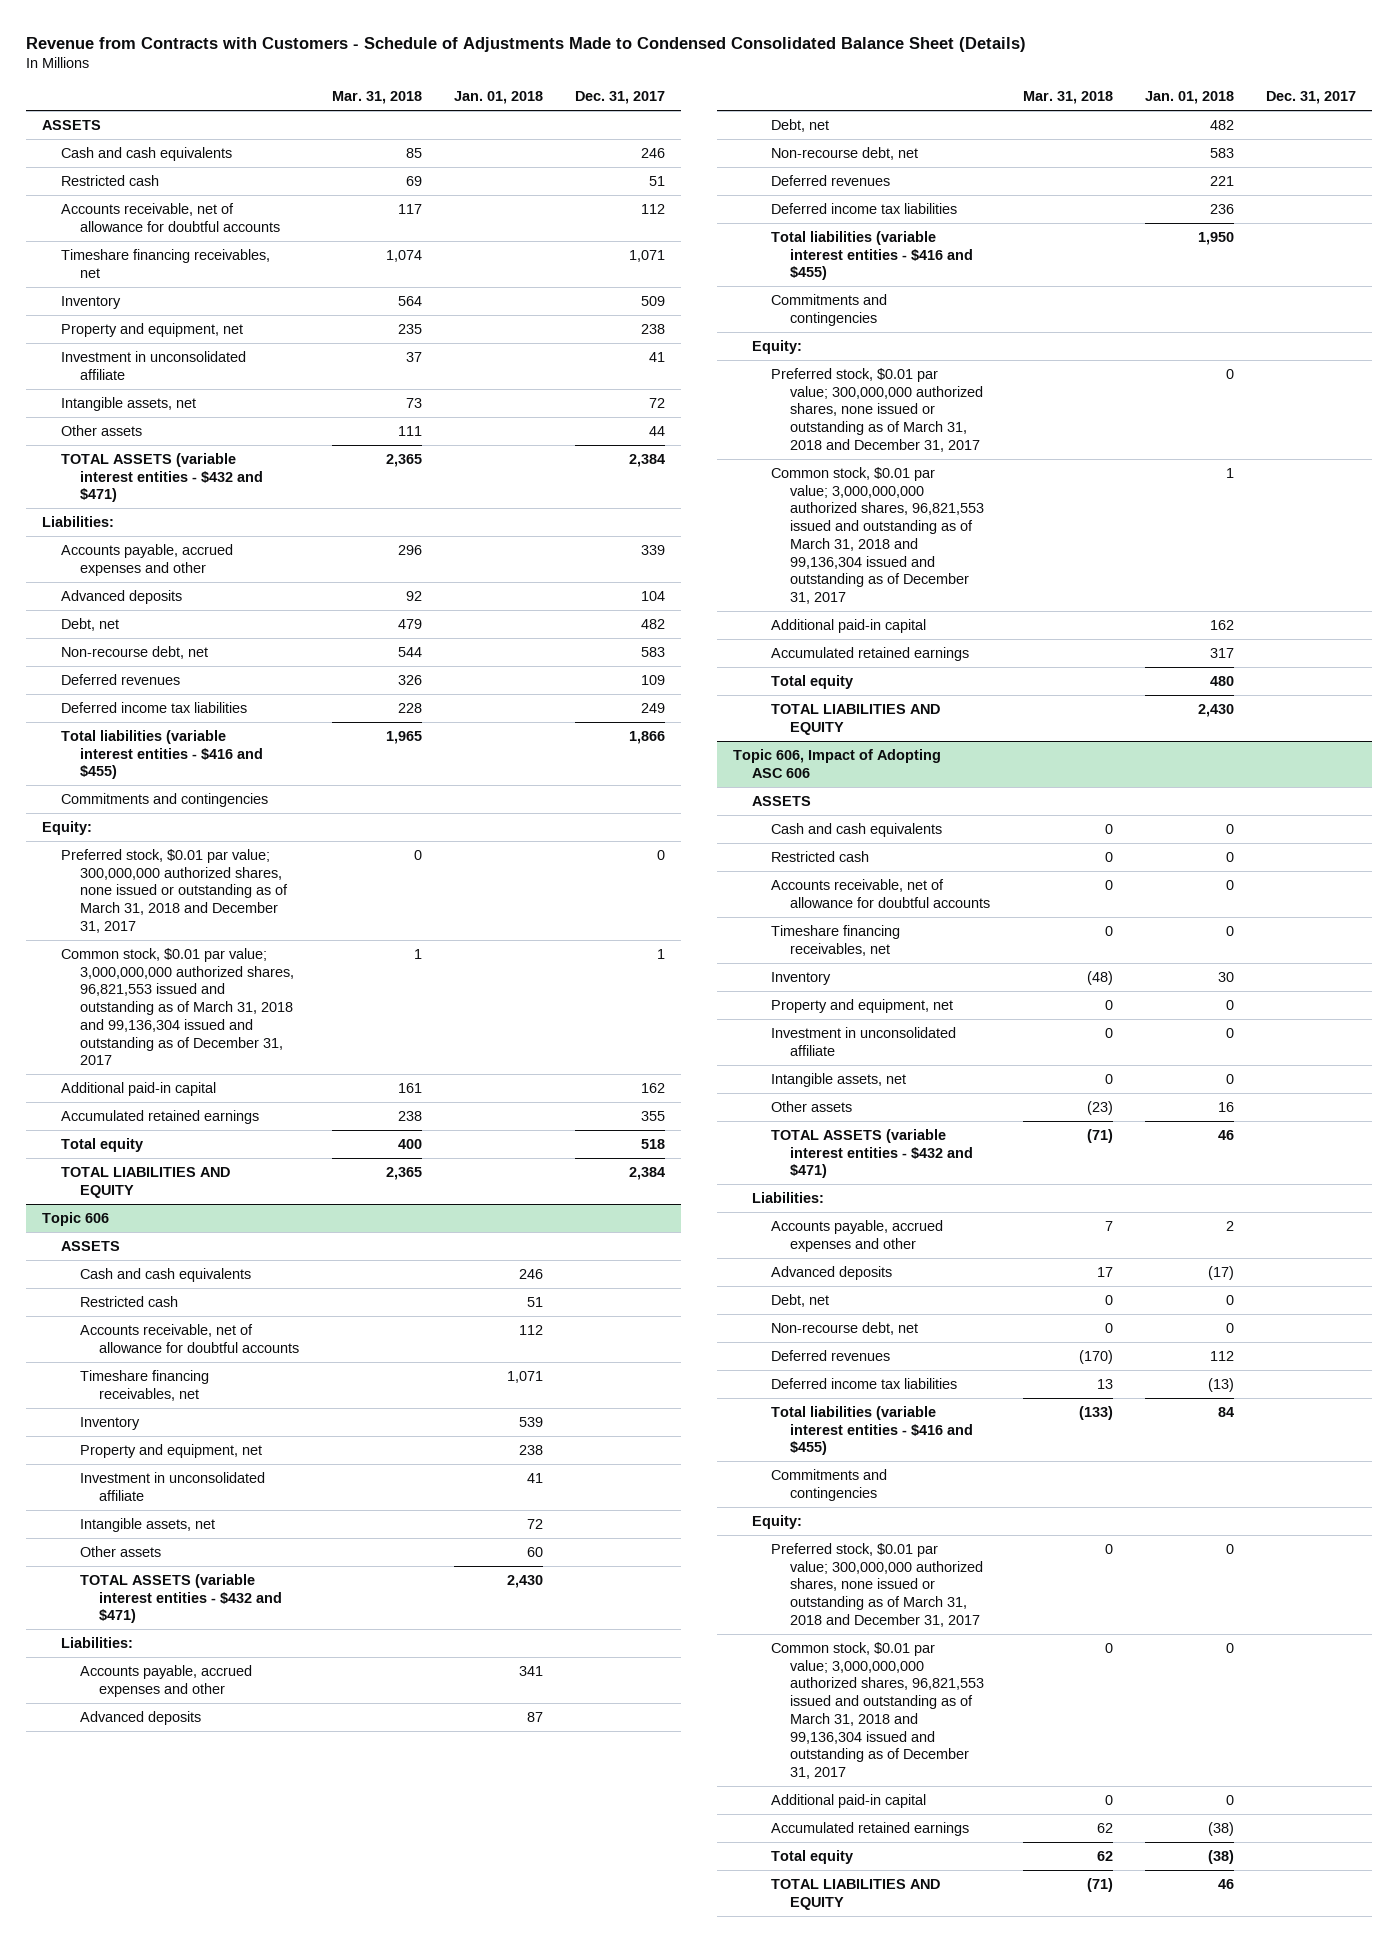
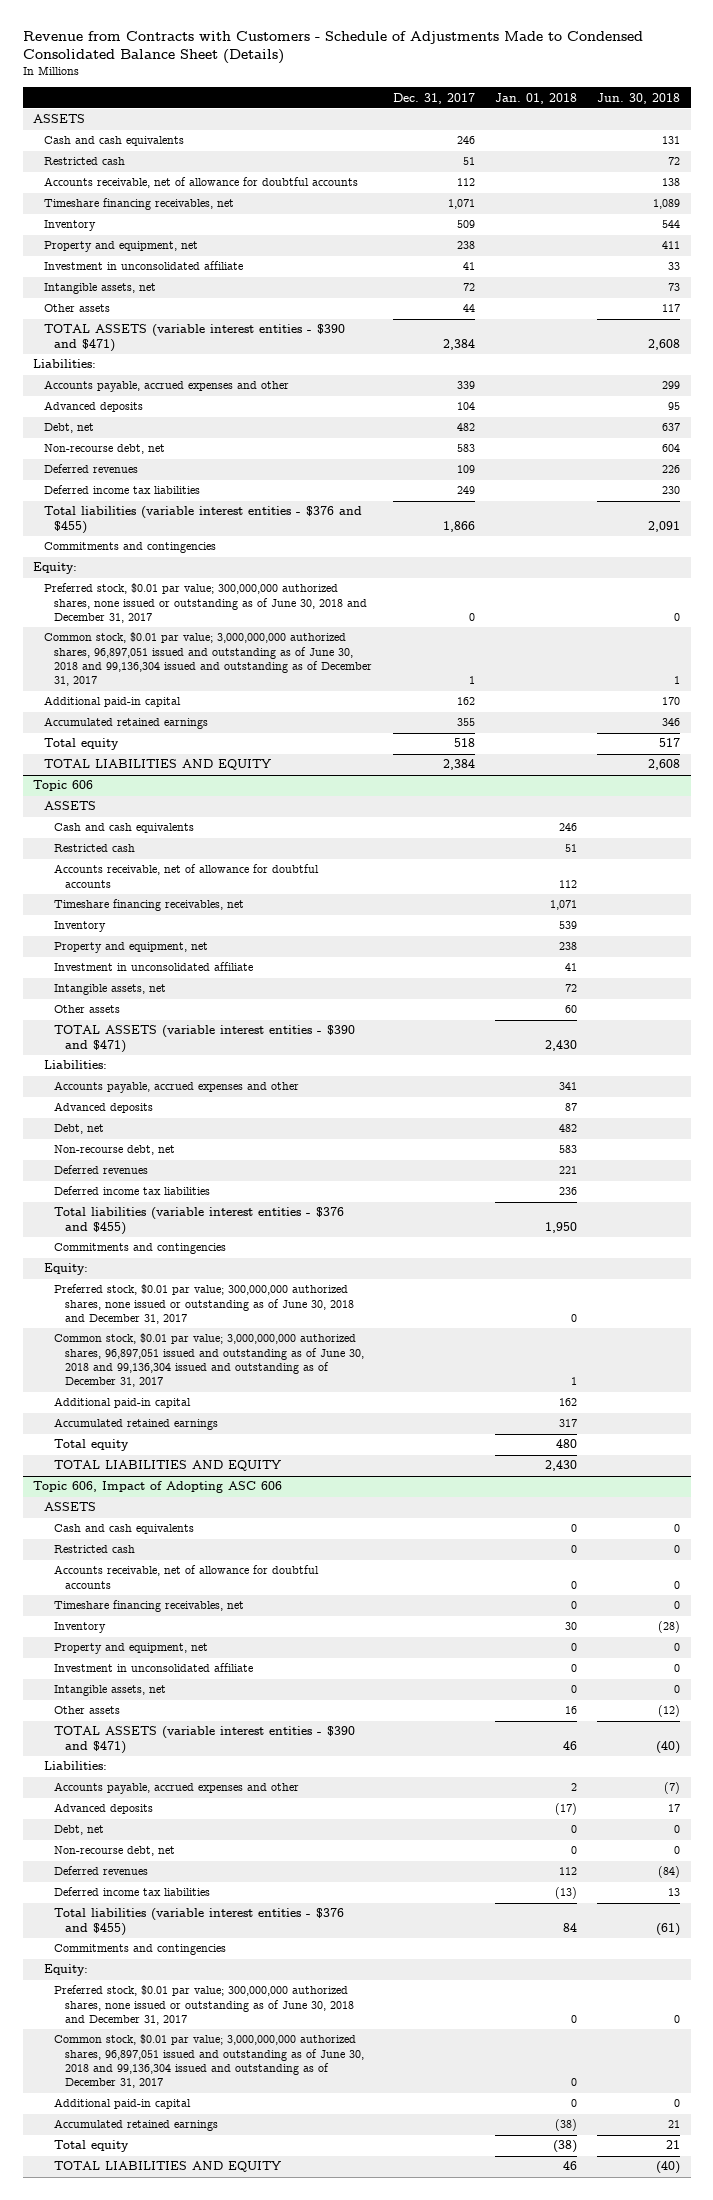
[331,91,422,105] Mar. 31, 2018 -> none
none -> [597,92,681,104] Jun. 30, 2018
[61,452,264,503] TOTAL ASSETS (variable interest entities - $432 and $471) -> [43,324,345,352] TOTAL ASSETS (variable interest entities - $390 and $471)
[61,729,264,780] Total liabilities (variable interest entities - $416 and $455) -> [43,506,362,534] Total liabilities (variable interest entities - $376 and $455)
[61,848,289,933] Preferred stock, $0.01 par value; 300,000,000 authorized shares, none issued or outstanding as of March 31, 2018 and December 31, 2017 -> [43,583,368,624] Preferred stock, $0.01 par value; 300,000,000 authorized shares, none issued or outstanding as of June 30, 2018 and December 31, 2017
[61,947,295,1066] Common stock, $0.01 par value; 3,000,000,000 authorized shares, 96,821,553 issued and outstanding as of March 31, 2018 and 99,136,304 issued and outstanding as of December 31, 2017 -> [43,632,373,687] Common stock, $0.01 par value; 3,000,000,000 authorized shares, 96,897,051 issued and outstanding as of June 30, 2018 and 99,136,304 issued and outstanding as of December 31, 2017
[80,1573,283,1624] TOTAL ASSETS (variable interest entities - $432 and $471) -> [54,1025,356,1053] TOTAL ASSETS (variable interest entities - $390 and $471)
[771,230,974,281] Total liabilities (variable interest entities - $416 and $455) -> [54,1207,345,1235] Total liabilities (variable interest entities - $376 and $455)
[771,367,984,452] Preferred stock, $0.01 par value; 300,000,000 authorized shares, none issued or outstanding as of March 31, 2018 and December 31, 2017 -> [54,1284,354,1325] Preferred stock, $0.01 par value; 300,000,000 authorized shares, none issued or outstanding as of June 30, 2018 and December 31, 2017
[771,466,985,605] Common stock, $0.01 par value; 3,000,000,000 authorized shares, 96,821,553 issued and outstanding as of March 31, 2018 and 99,136,304 issued and outstanding as of December 31, 2017 -> [54,1333,364,1388] Common stock, $0.01 par value; 3,000,000,000 authorized shares, 96,897,051 issued and outstanding as of June 30, 2018 and 99,136,304 issued and outstanding as of December 31, 2017
[771,1128,974,1179] TOTAL ASSETS (variable interest entities - $432 and $471) -> [54,1726,356,1754] TOTAL ASSETS (variable interest entities - $390 and $471)
[771,1405,974,1456] Total liabilities (variable interest entities - $416 and $455) -> [54,1908,345,1936] Total liabilities (variable interest entities - $376 and $455)
[771,1542,984,1627] Preferred stock, $0.01 par value; 300,000,000 authorized shares, none issued or outstanding as of March 31, 2018 and December 31, 2017 -> [54,1985,354,2026] Preferred stock, $0.01 par value; 300,000,000 authorized shares, none issued or outstanding as of June 30, 2018 and December 31, 2017
[771,1641,985,1780] Common stock, $0.01 par value; 3,000,000,000 authorized shares, 96,821,553 issued and outstanding as of March 31, 2018 and 99,136,304 issued and outstanding as of December 31, 2017 -> [54,2034,364,2089] Common stock, $0.01 par value; 3,000,000,000 authorized shares, 96,897,051 issued and outstanding as of June 30, 2018 and 99,136,304 issued and outstanding as of December 31, 2017

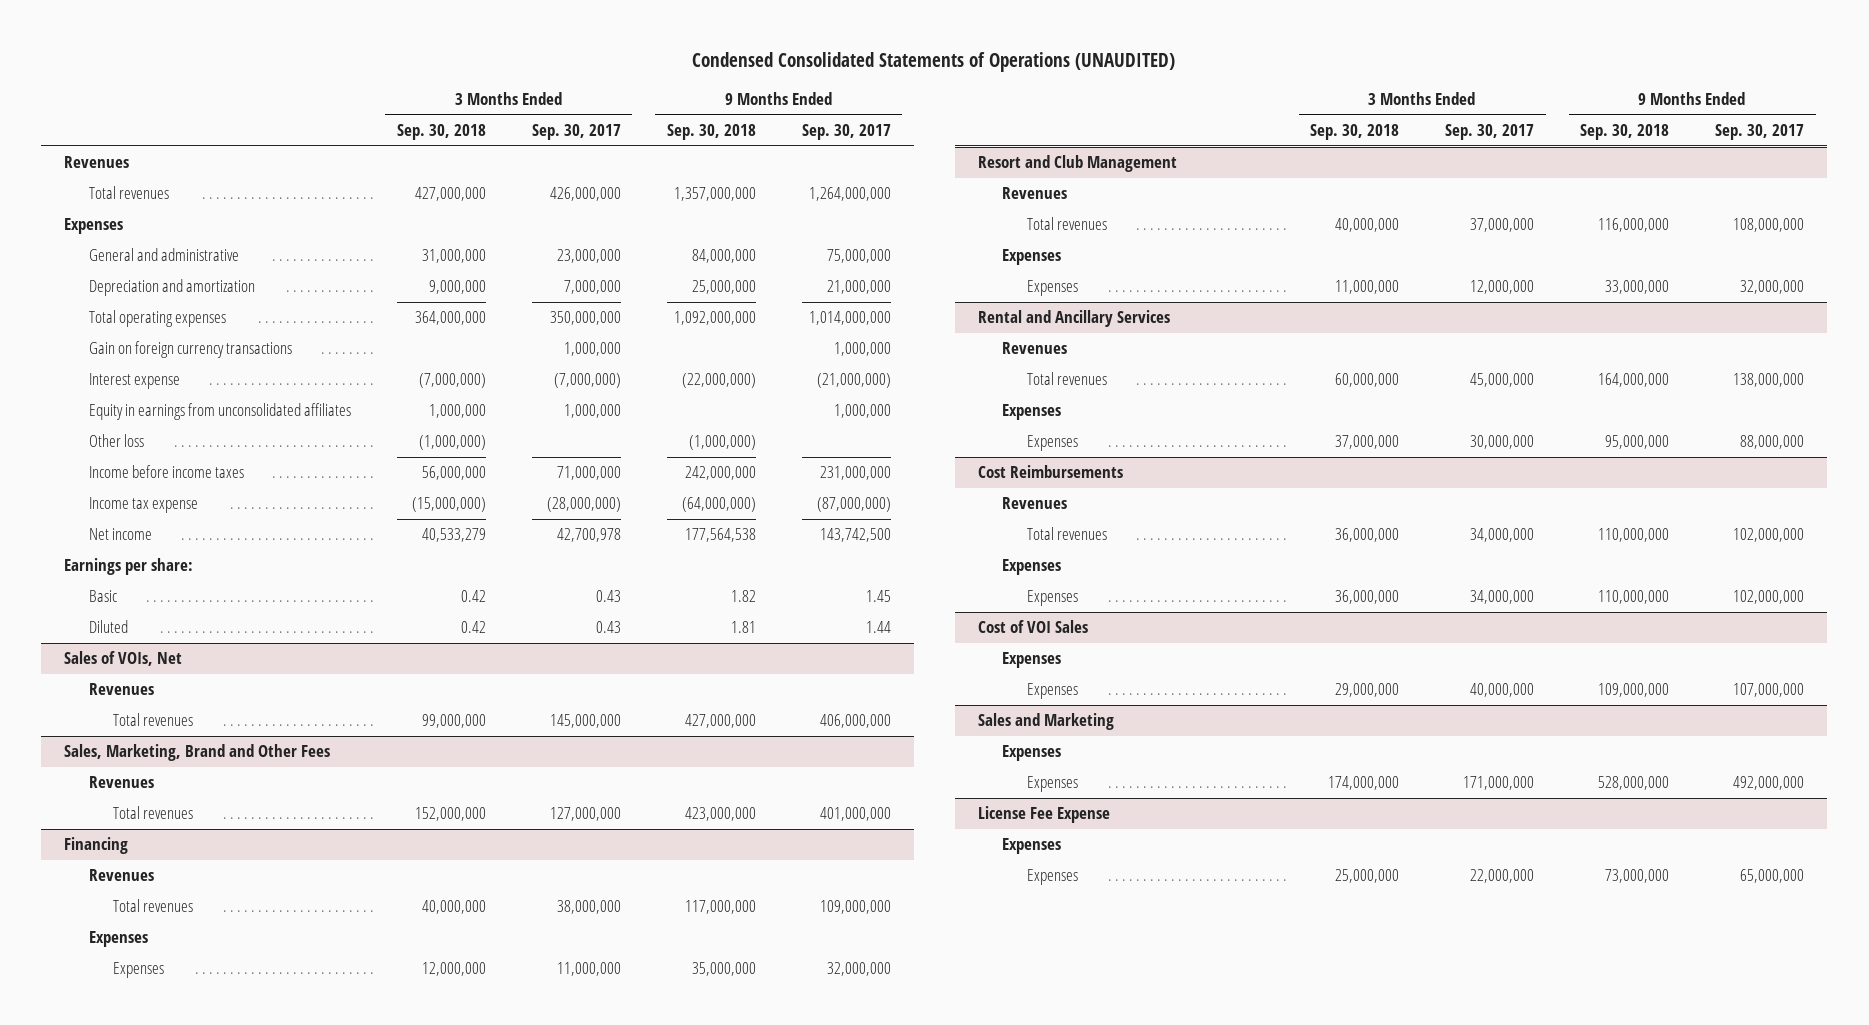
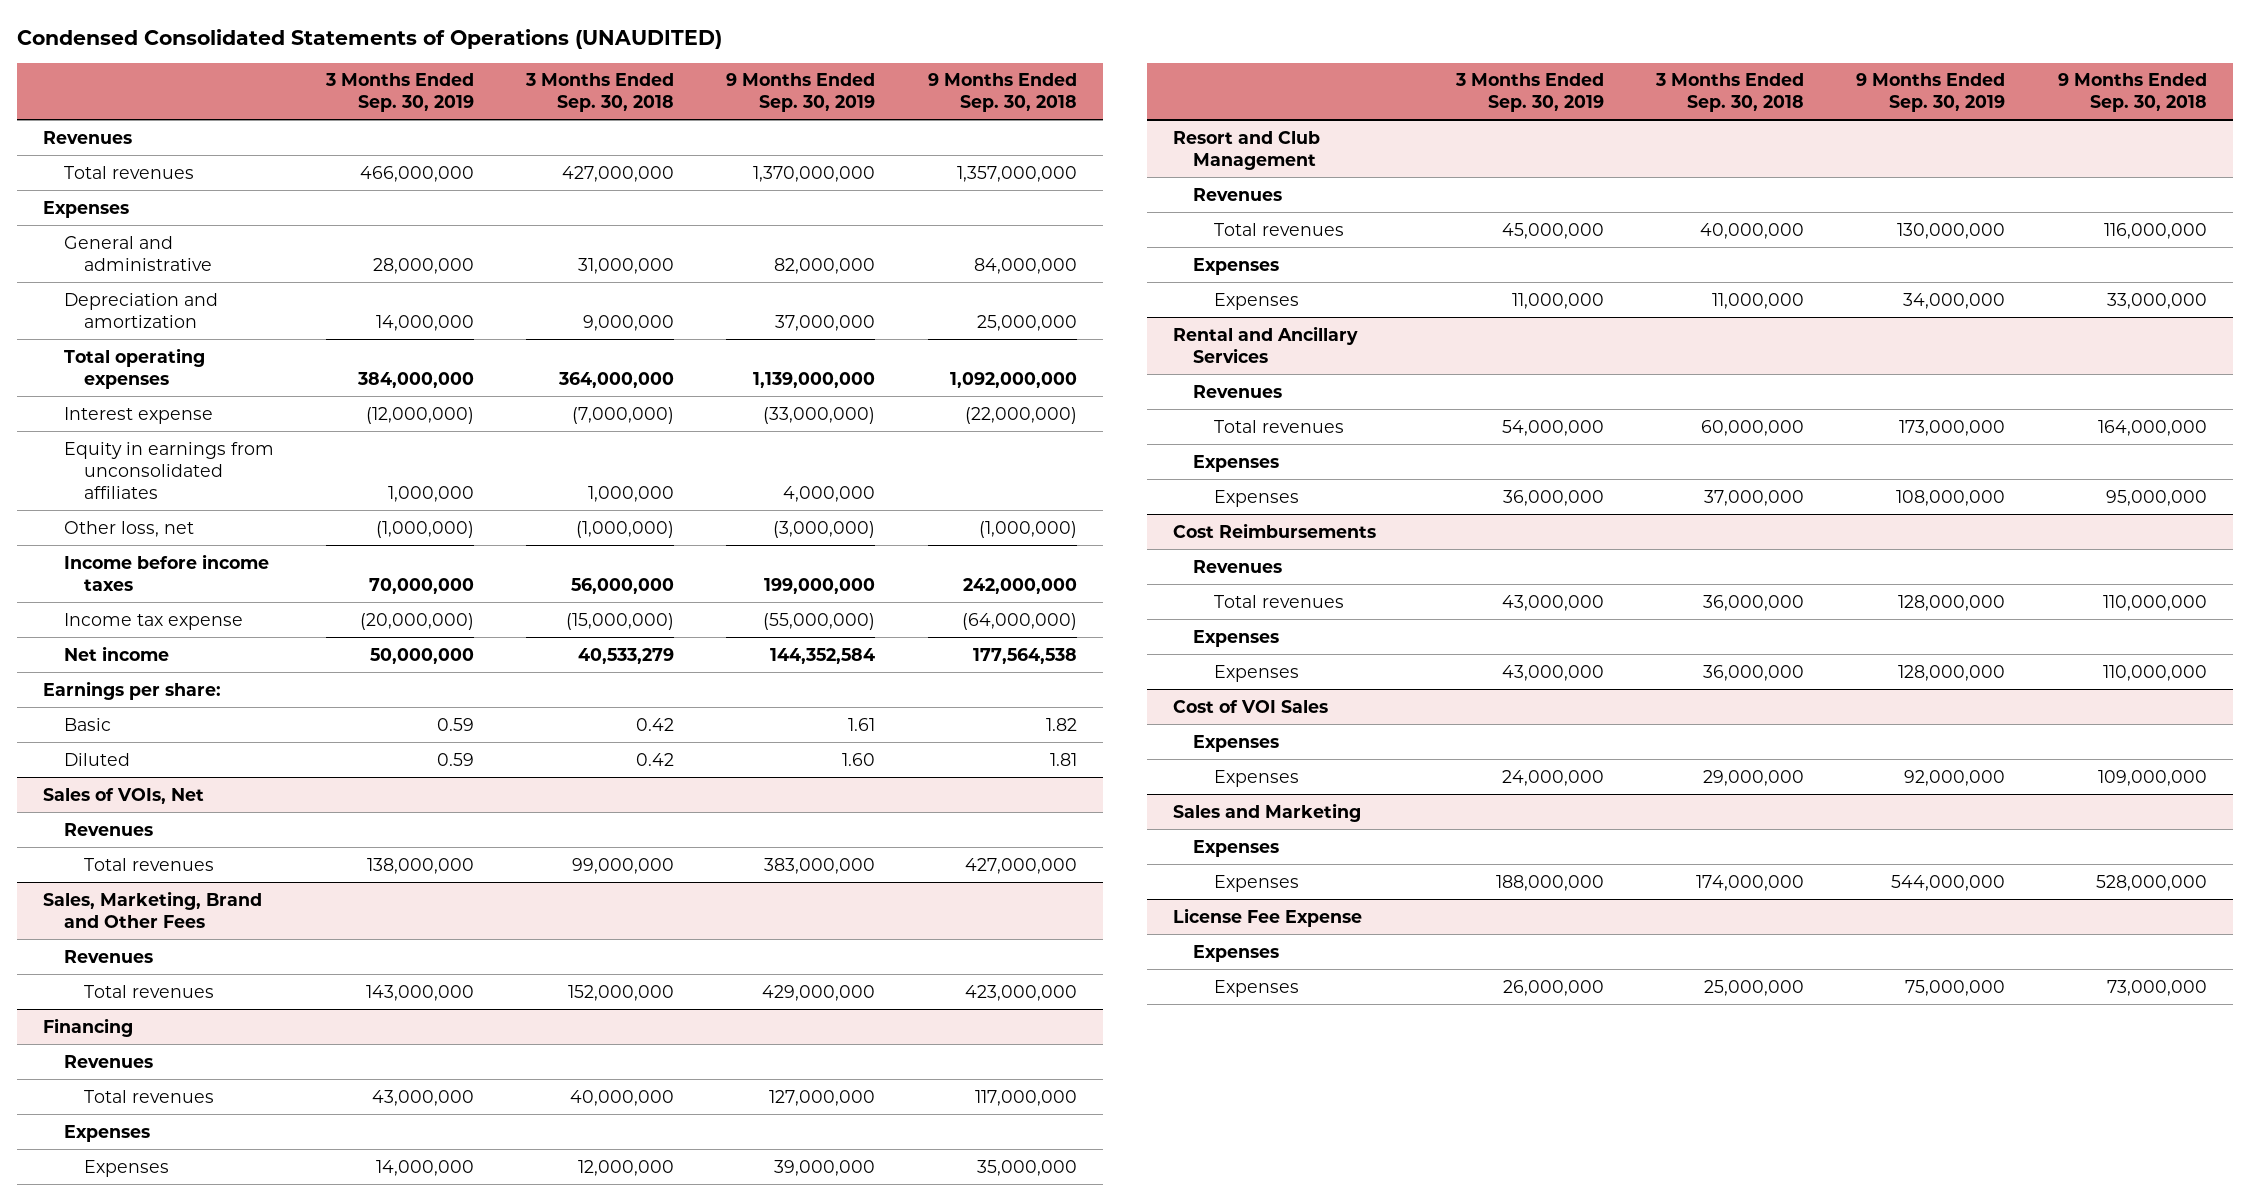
[531,123,621,140] Sep. 30, 2017 -> none
[801,123,891,140] Sep. 30, 2017 -> none
none -> [324,73,474,113] 3 Months Ended Sep. 30, 2019
none -> [726,73,876,113] 9 Months Ended Sep. 30, 2019
[88,341,292,359] Gain on foreign currency transactions -> none
[88,434,144,448] Other loss -> [63,520,194,537] Other loss, net

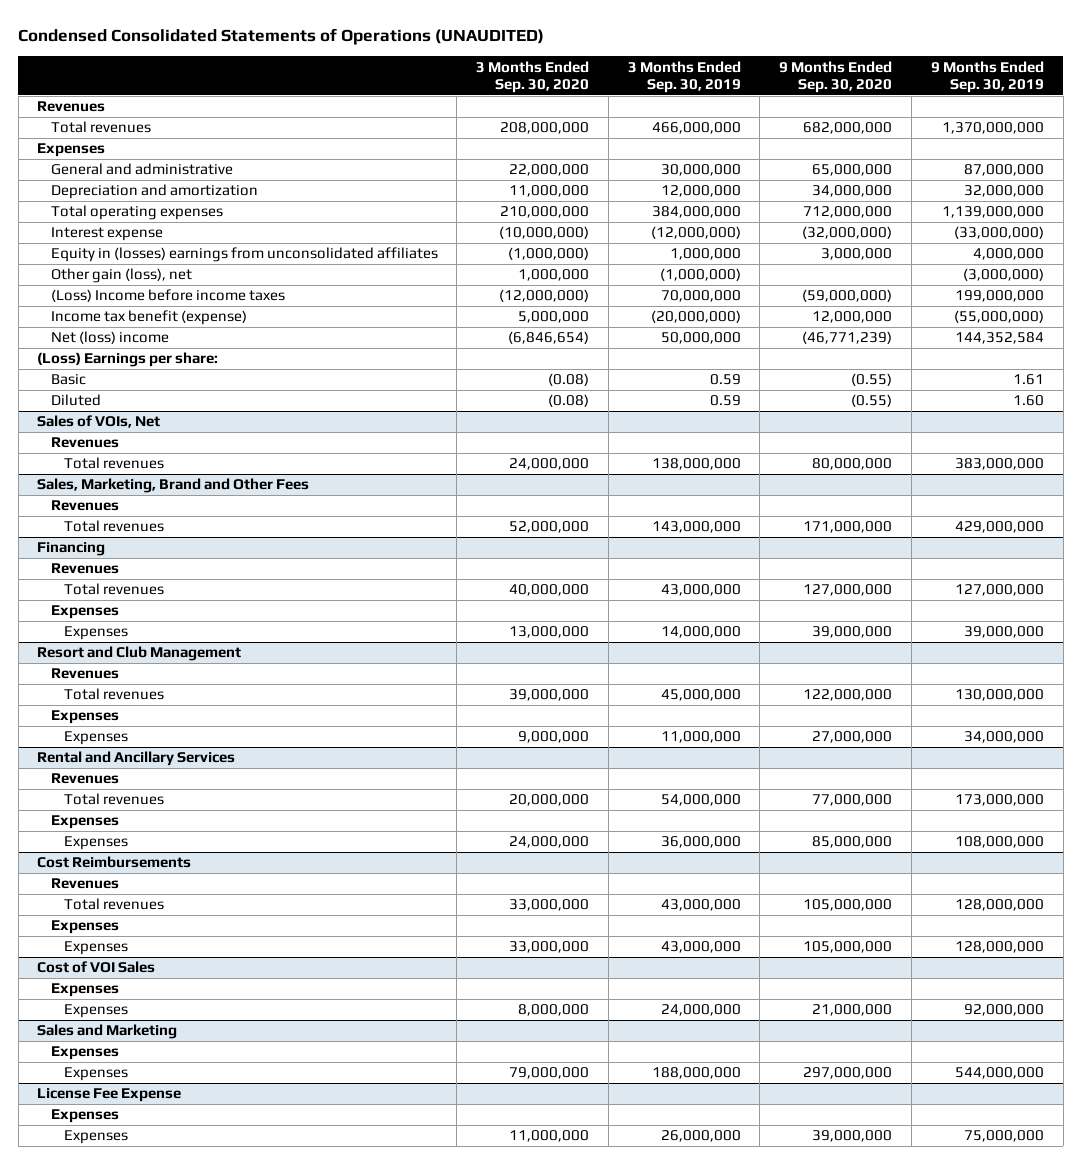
[525,73,675,113] 3 Months Ended Sep. 30, 2018 -> none
[927,73,1077,113] 9 Months Ended Sep. 30, 2018 -> none
none -> [476,60,590,93] 3 Months Ended Sep. 30, 2020
none -> [779,60,893,93] 9 Months Ended Sep. 30, 2020
[372,257,474,274] 28,000,000 -> [660,164,741,177] 30,000,000
[774,257,876,274] 82,000,000 -> [963,164,1044,177] 87,000,000
[375,314,474,331] 14,000,000 -> [660,185,741,198] 12,000,000
[775,314,876,331] 37,000,000 -> [963,185,1044,198] 32,000,000
[63,441,274,499] Equity in earnings from unconsolidated affiliates -> [50,247,438,263] Equity in (losses) earnings from unconsolidated affiliates
[63,520,194,537] Other loss, net -> [50,268,192,284] Other gain (loss), net
[63,553,269,591] Income before income taxes -> [50,289,285,303] (Loss) Income before income taxes
[63,612,243,630] Income tax expense -> [50,310,247,326] Income tax benefit (expense)
[63,645,169,661] Net income -> [50,331,169,345] Net (loss) income
[43,680,222,700] Earnings per share: -> [37,352,219,368] (Loss) Earnings per share:

